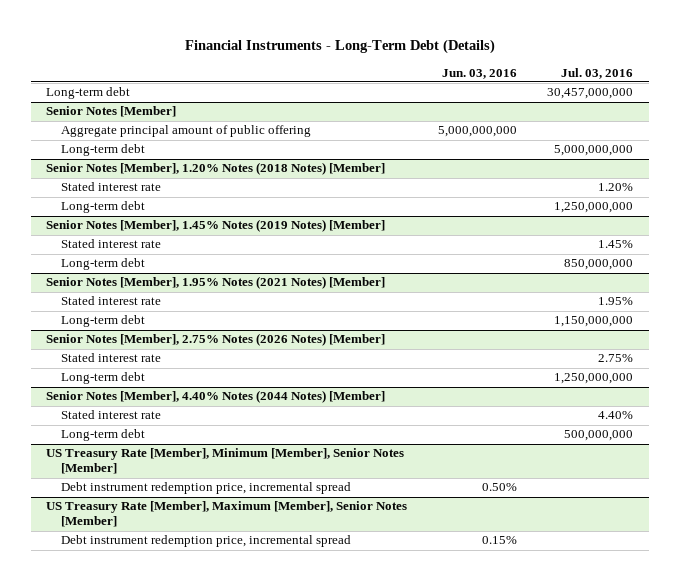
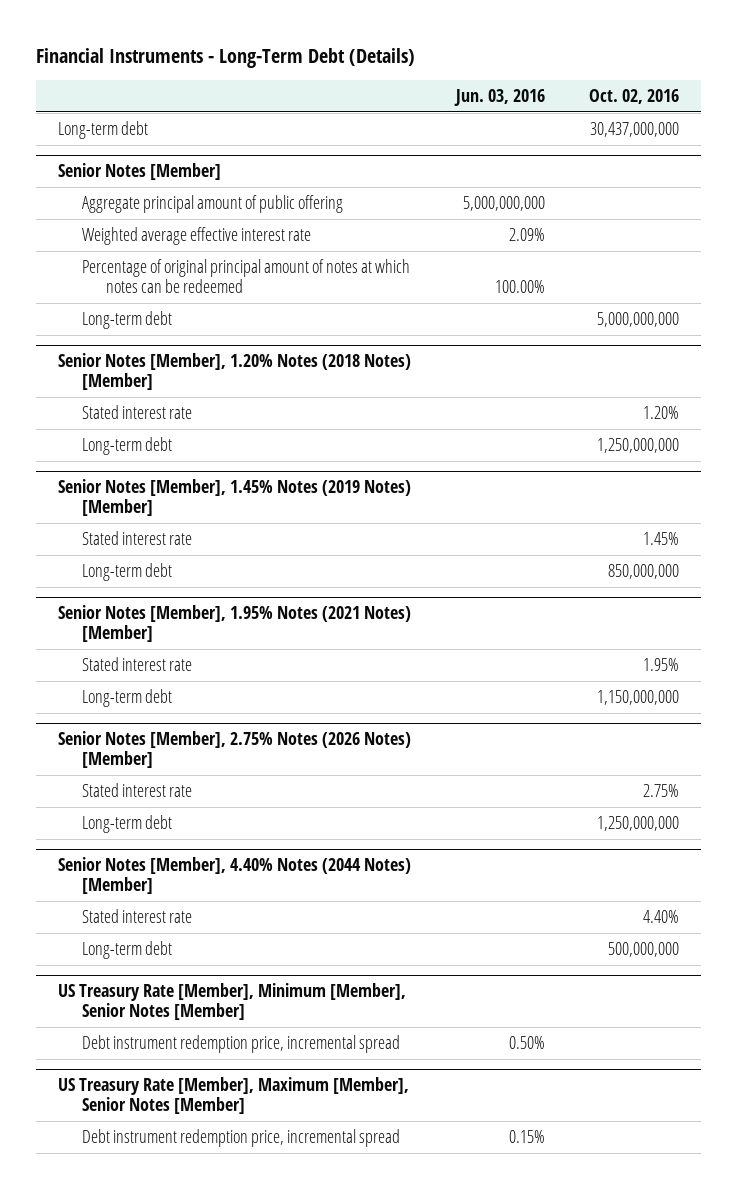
[561,67,634,79] Jul. 03, 2016 -> none
none -> [588,89,679,105] Oct. 02, 2016
none -> [82,226,312,245] Weighted average effective interest rate
none -> [82,258,411,294] Percentage of original principal amount of notes at which notes can be redeemed

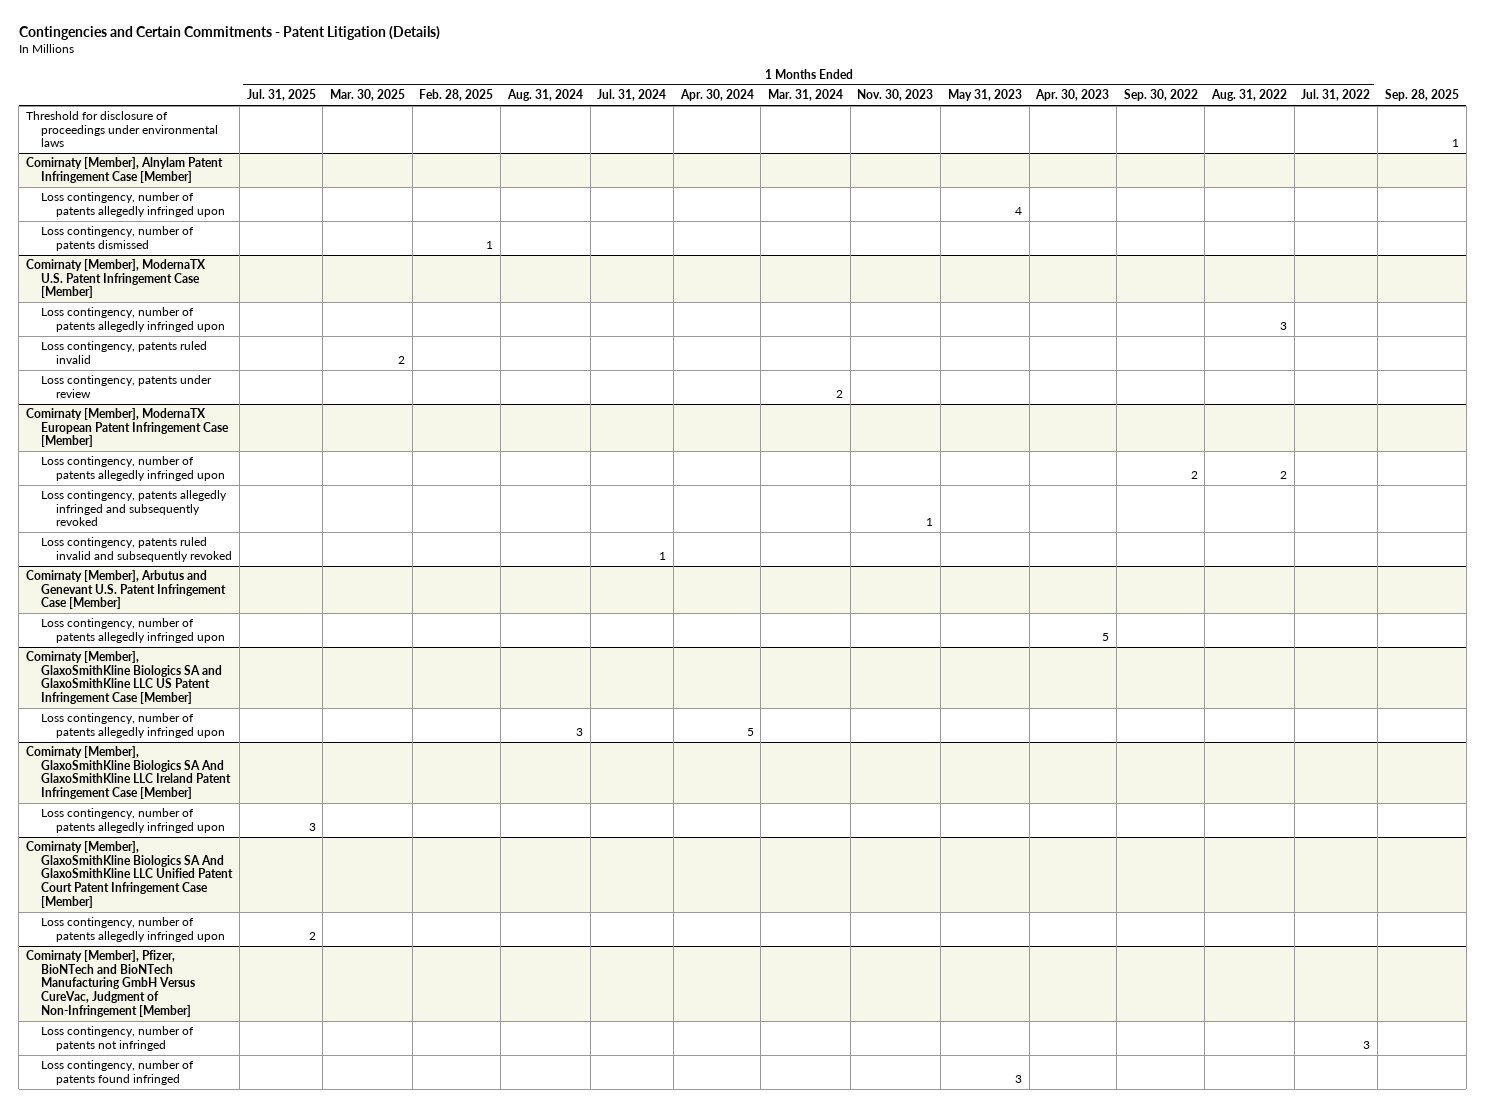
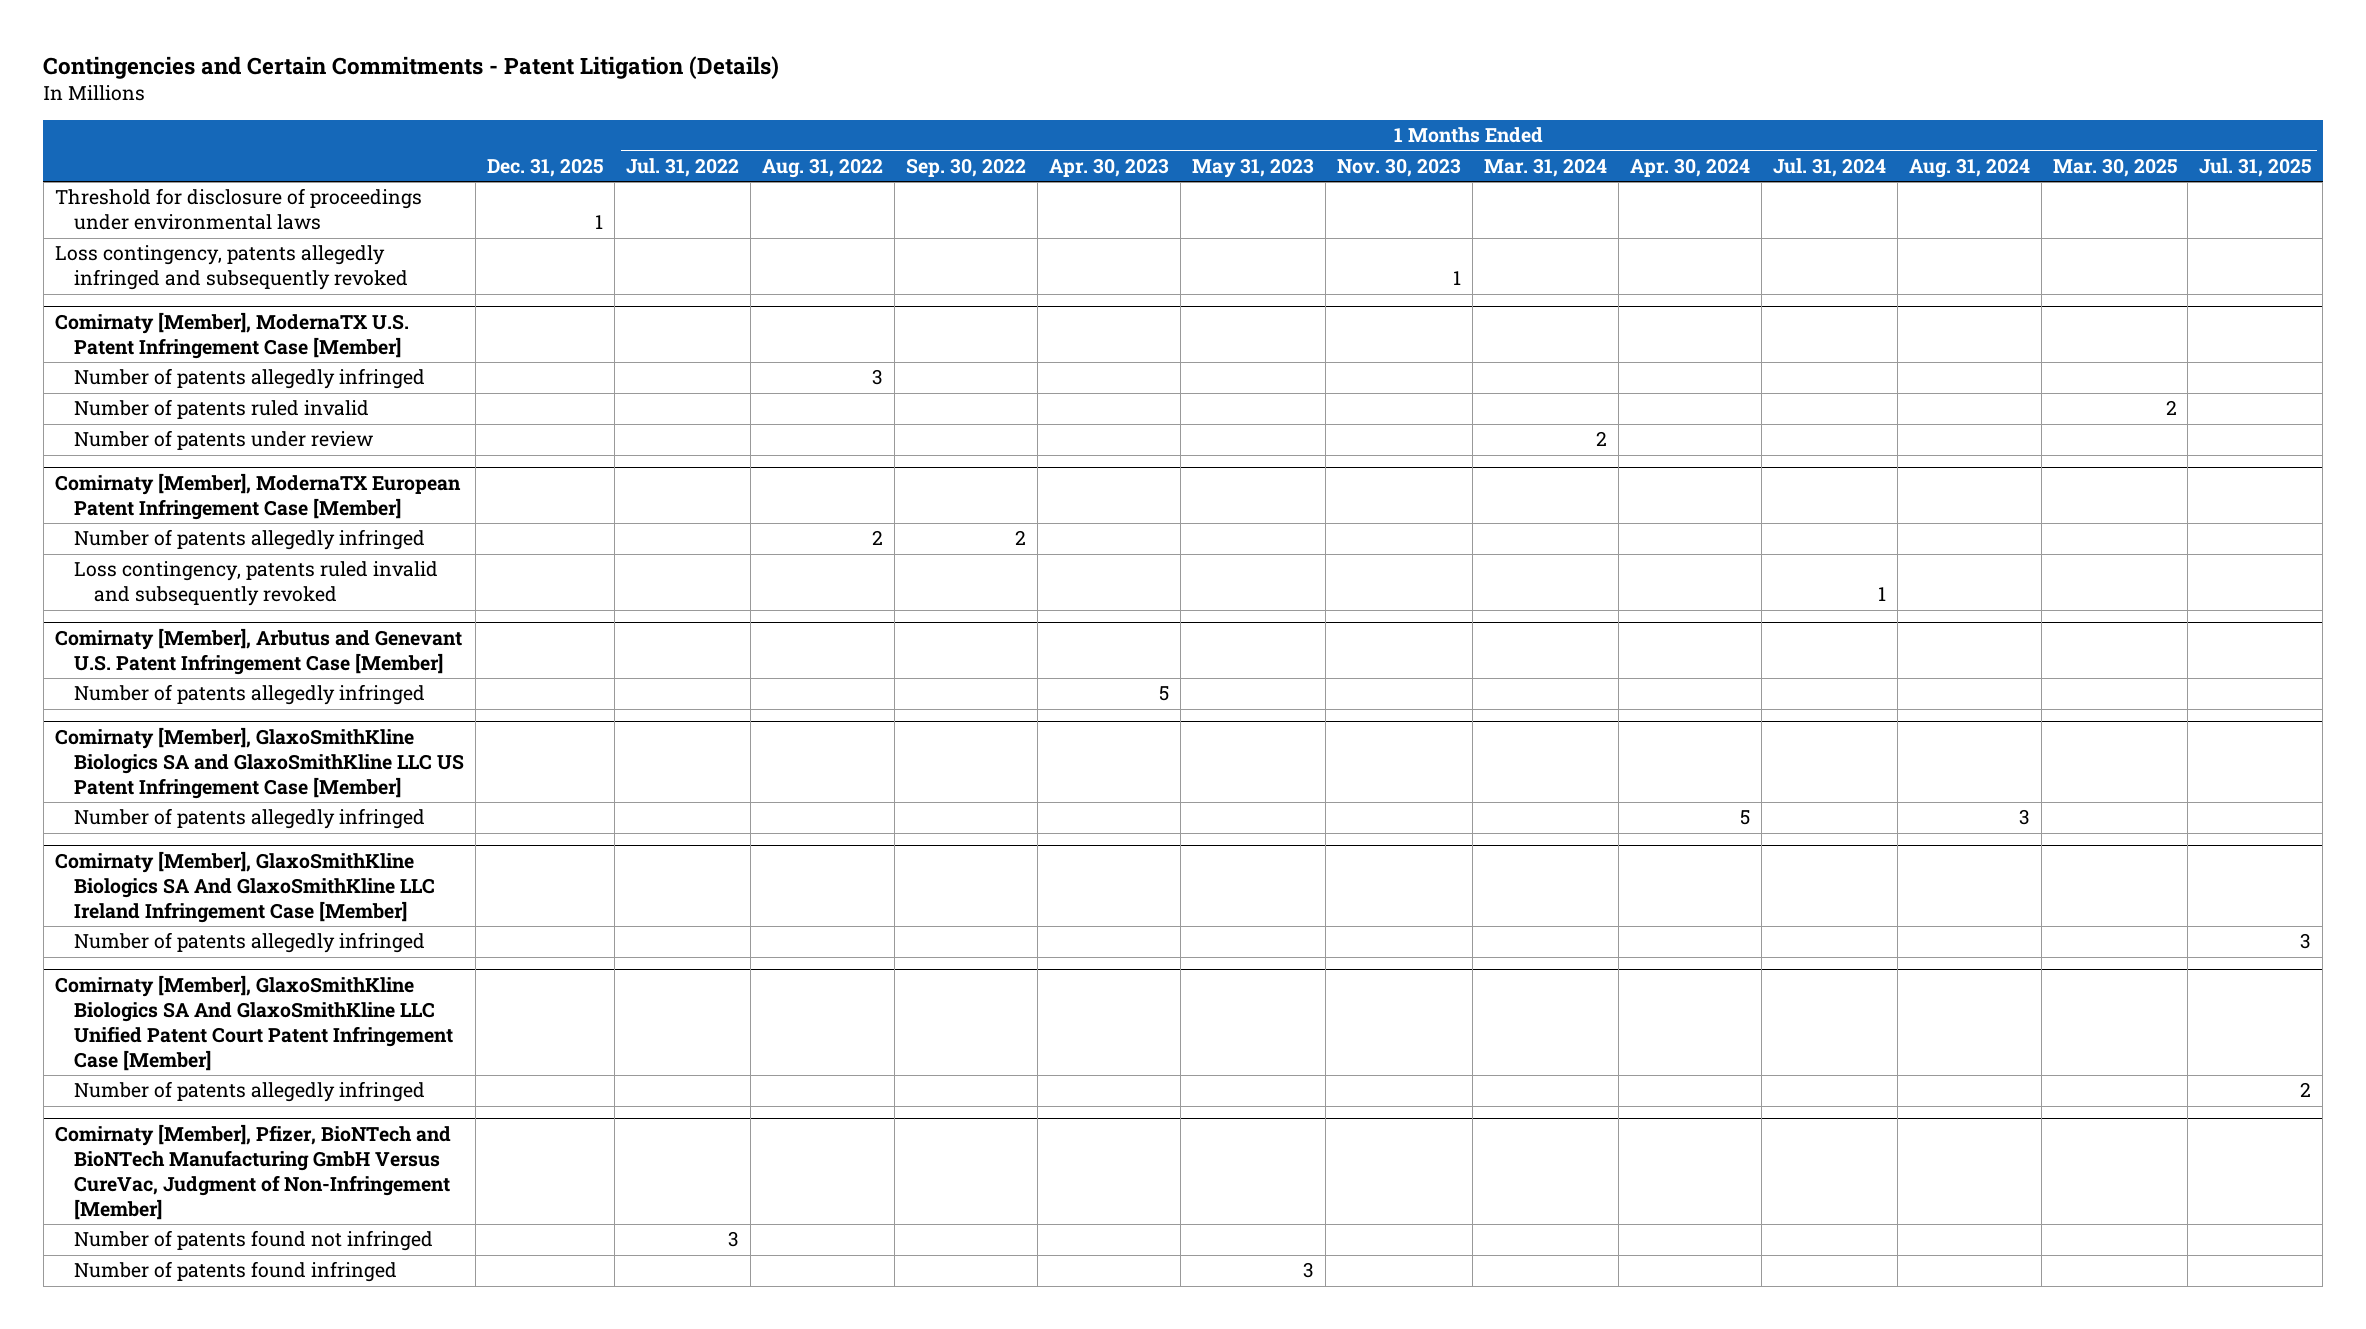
[419,89,494,102] Feb. 28, 2025 -> none
[1384,89,1459,102] Sep. 28, 2025 -> none
none -> [487,157,604,177] Dec. 31, 2025
[26,157,224,183] Comirnaty [Member], Alnylam Patent Infringement Case [Member] -> none
[41,192,226,217] Loss contingency, number of patents allegedly infringed upon -> none
[41,226,195,251] Loss contingency, number of patents dismissed -> none
none -> [54,245,409,291] Loss contingency, patents allegedly infringed and subsequently revoked
[41,307,226,332] Loss contingency, number of patents allegedly infringed upon -> [74,368,426,390] Number of patents allegedly infringed
[41,341,208,364] Loss contingency, patents ruled invalid -> [74,399,370,420] Number of patents ruled invalid
[41,375,213,398] Loss contingency, patents under review -> [74,430,374,451] Number of patents under review
[41,490,228,527] Loss contingency, patents allegedly infringed and subsequently revoked -> none
[41,456,226,481] Loss contingency, number of patents allegedly infringed upon -> [74,529,426,551] Number of patents allegedly infringed
[41,618,226,643] Loss contingency, number of patents allegedly infringed upon -> [74,684,426,706] Number of patents allegedly infringed
[41,713,226,738] Loss contingency, number of patents allegedly infringed upon -> [74,808,426,830] Number of patents allegedly infringed
[26,746,232,800] Comirnaty [Member], GlaxoSmithKline Biologics SA And GlaxoSmithKline LLC Ireland Patent Infringement Case [Member] -> [54,850,436,923] Comirnaty [Member], GlaxoSmithKline Biologics SA And GlaxoSmithKline LLC Ireland Infringement Case [Member]
[41,808,226,833] Loss contingency, number of patents allegedly infringed upon -> [74,932,426,954] Number of patents allegedly infringed
[41,917,226,942] Loss contingency, number of patents allegedly infringed upon -> [74,1081,426,1103] Number of patents allegedly infringed
[41,1026,195,1051] Loss contingency, number of patents not infringed -> [74,1230,434,1252] Number of patents found not infringed
[41,1060,195,1085] Loss contingency, number of patents found infringed -> [74,1261,398,1283] Number of patents found infringed

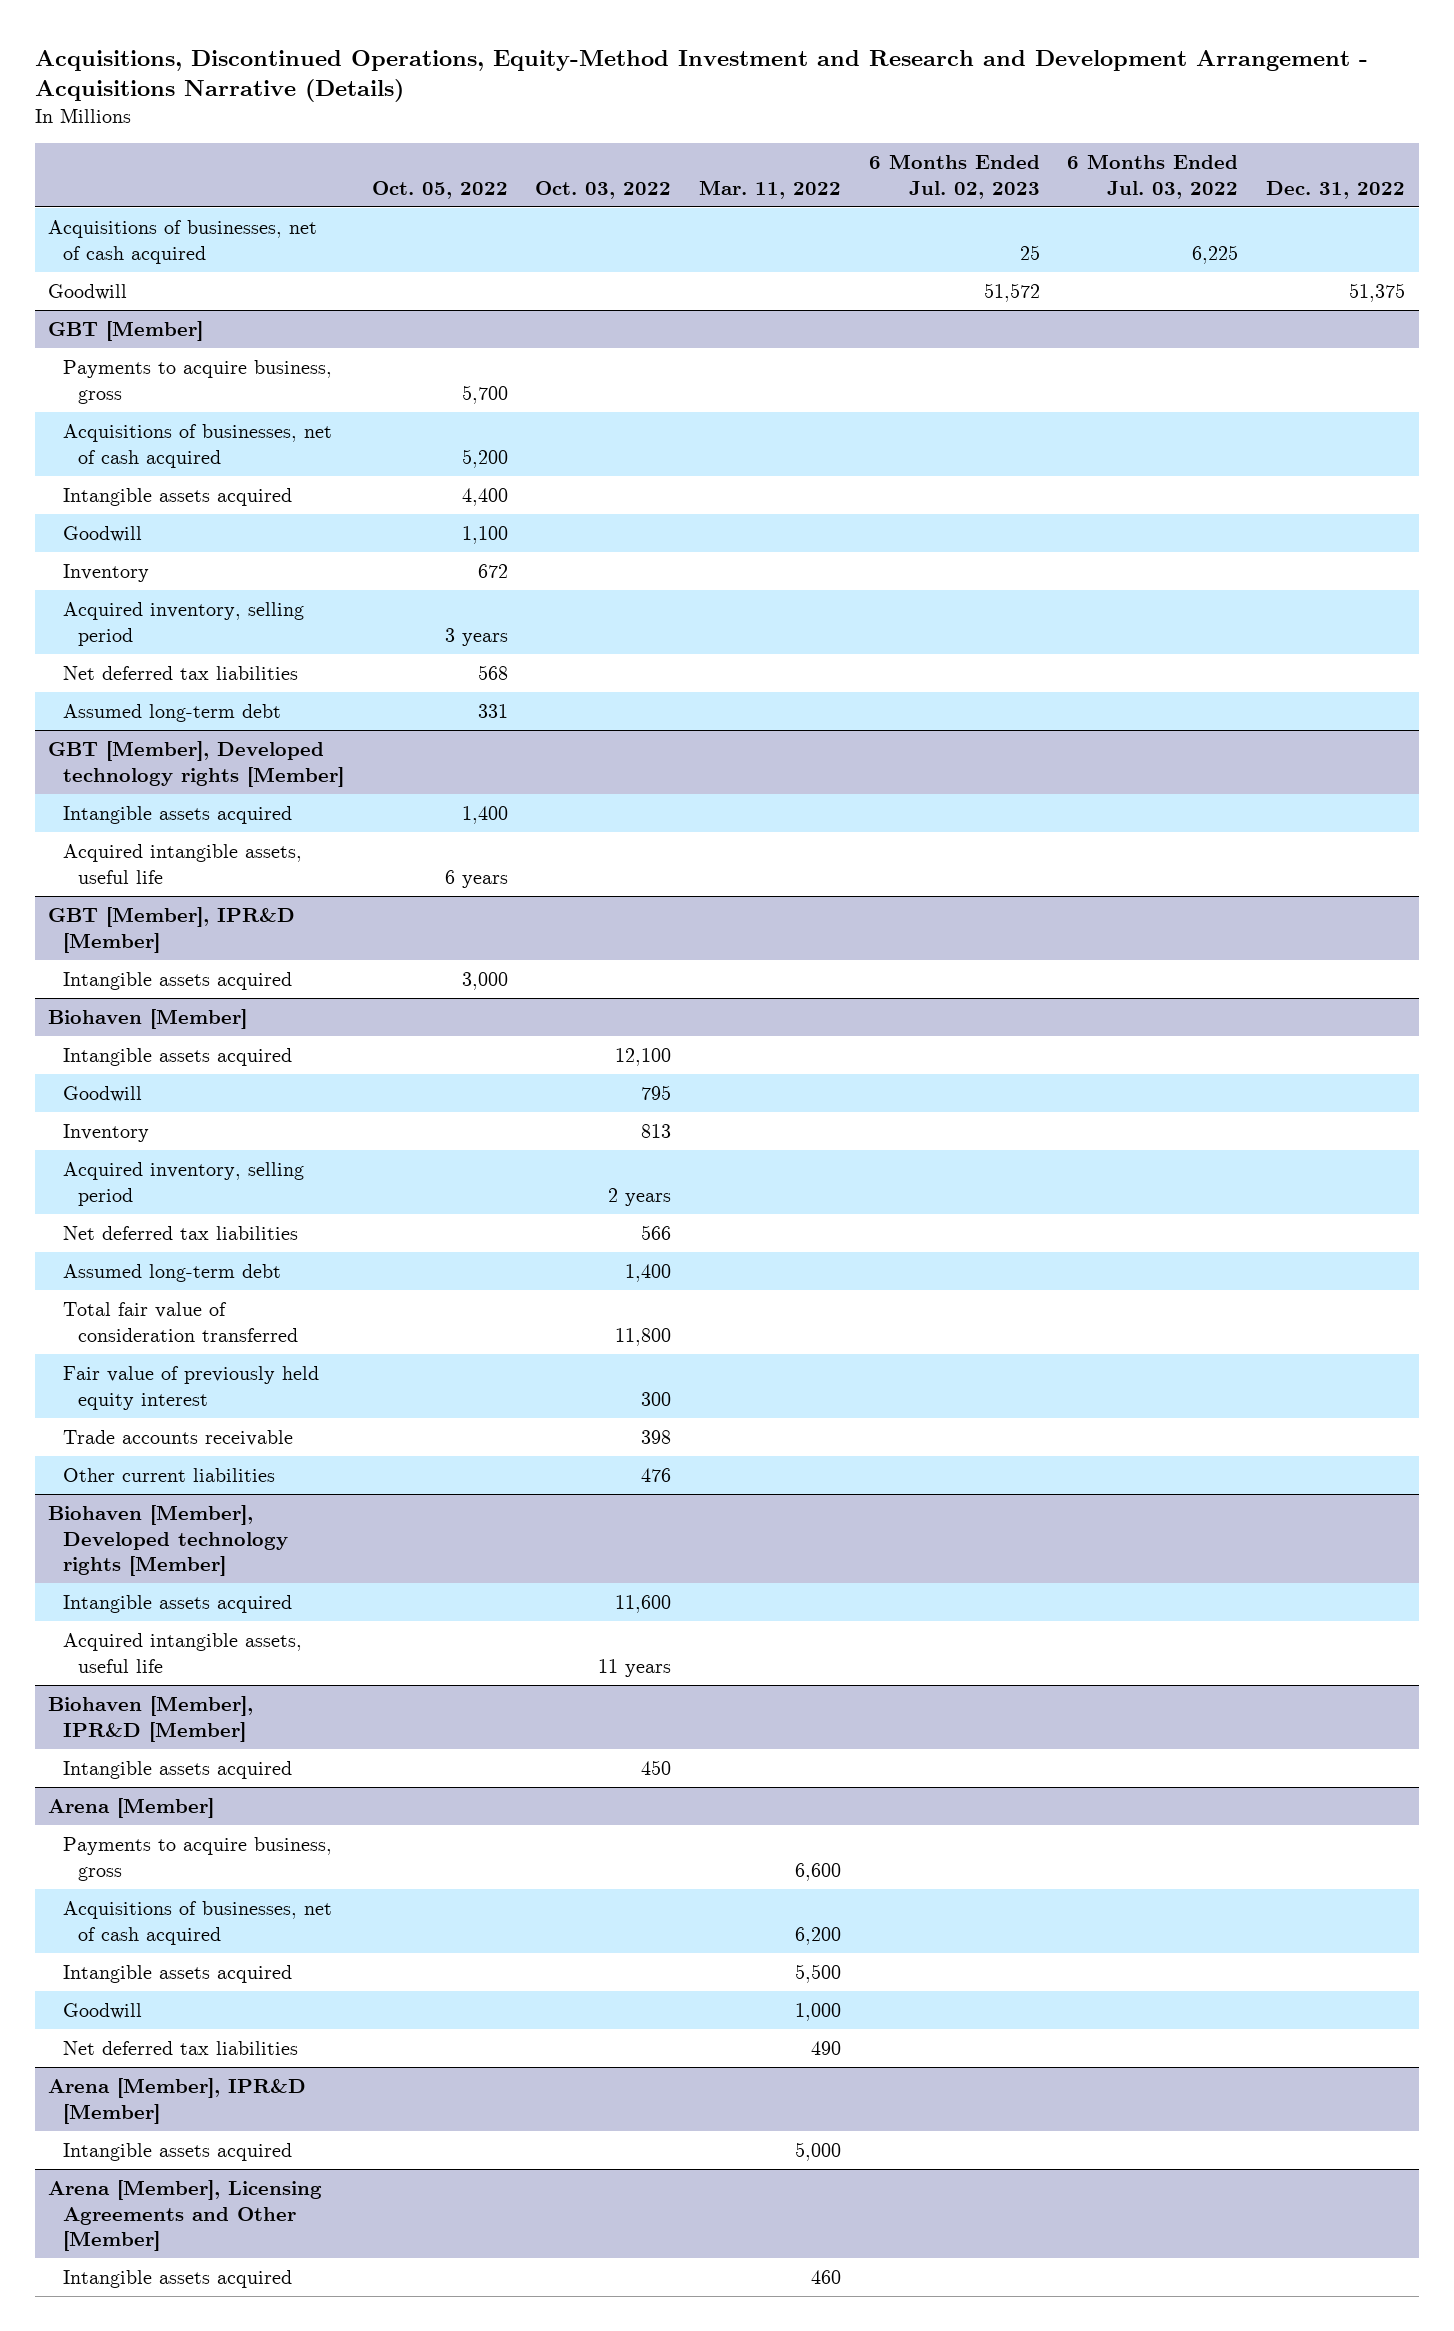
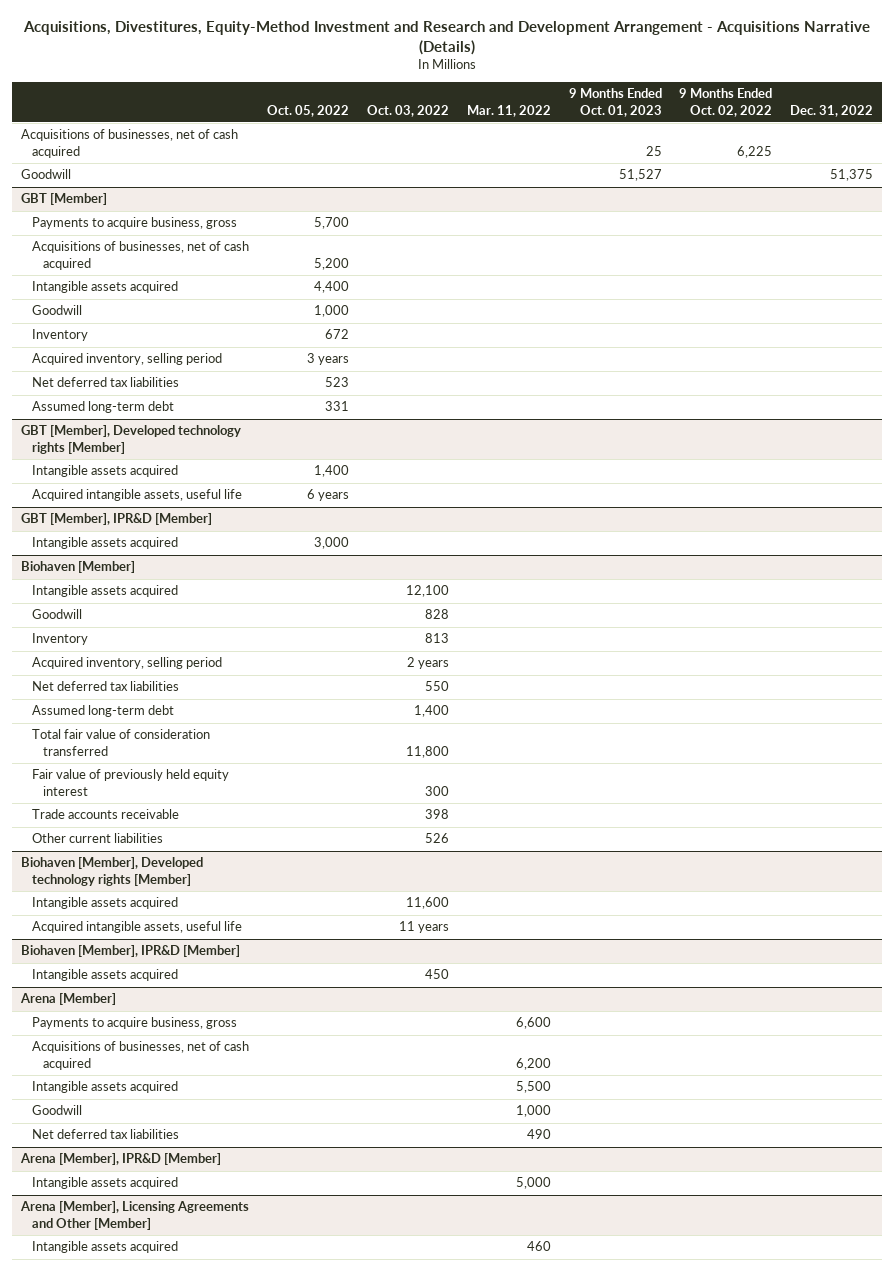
[34,49,1368,103] Acquisitions, Discontinued Operations, Equity-Method Investment and Research and Development Arrangement - Acquisitions Narrative (Details) -> [23,21,871,55] Acquisitions, Divestitures, Equity-Method Investment and Research and Development Arrangement - Acquisitions Narrative (Details)
[868,154,1040,199] 6 Months Ended Jul. 02, 2023 -> none
[1067,154,1239,199] 6 Months Ended Jul. 03, 2022 -> none
none -> [568,88,662,117] 9 Months Ended Oct. 01, 2023
none -> [679,88,773,117] 9 Months Ended Oct. 02, 2022
[461,525,508,544] 1,100 -> [314,305,350,318] 1,000
[477,664,508,680] 568 -> [325,377,350,388] 523
[641,1084,672,1100] 795 -> [424,609,449,620] 828
[641,1224,672,1240] 566 -> [424,681,449,692] 550
[641,1467,672,1482] 476 -> [424,833,449,844] 526

